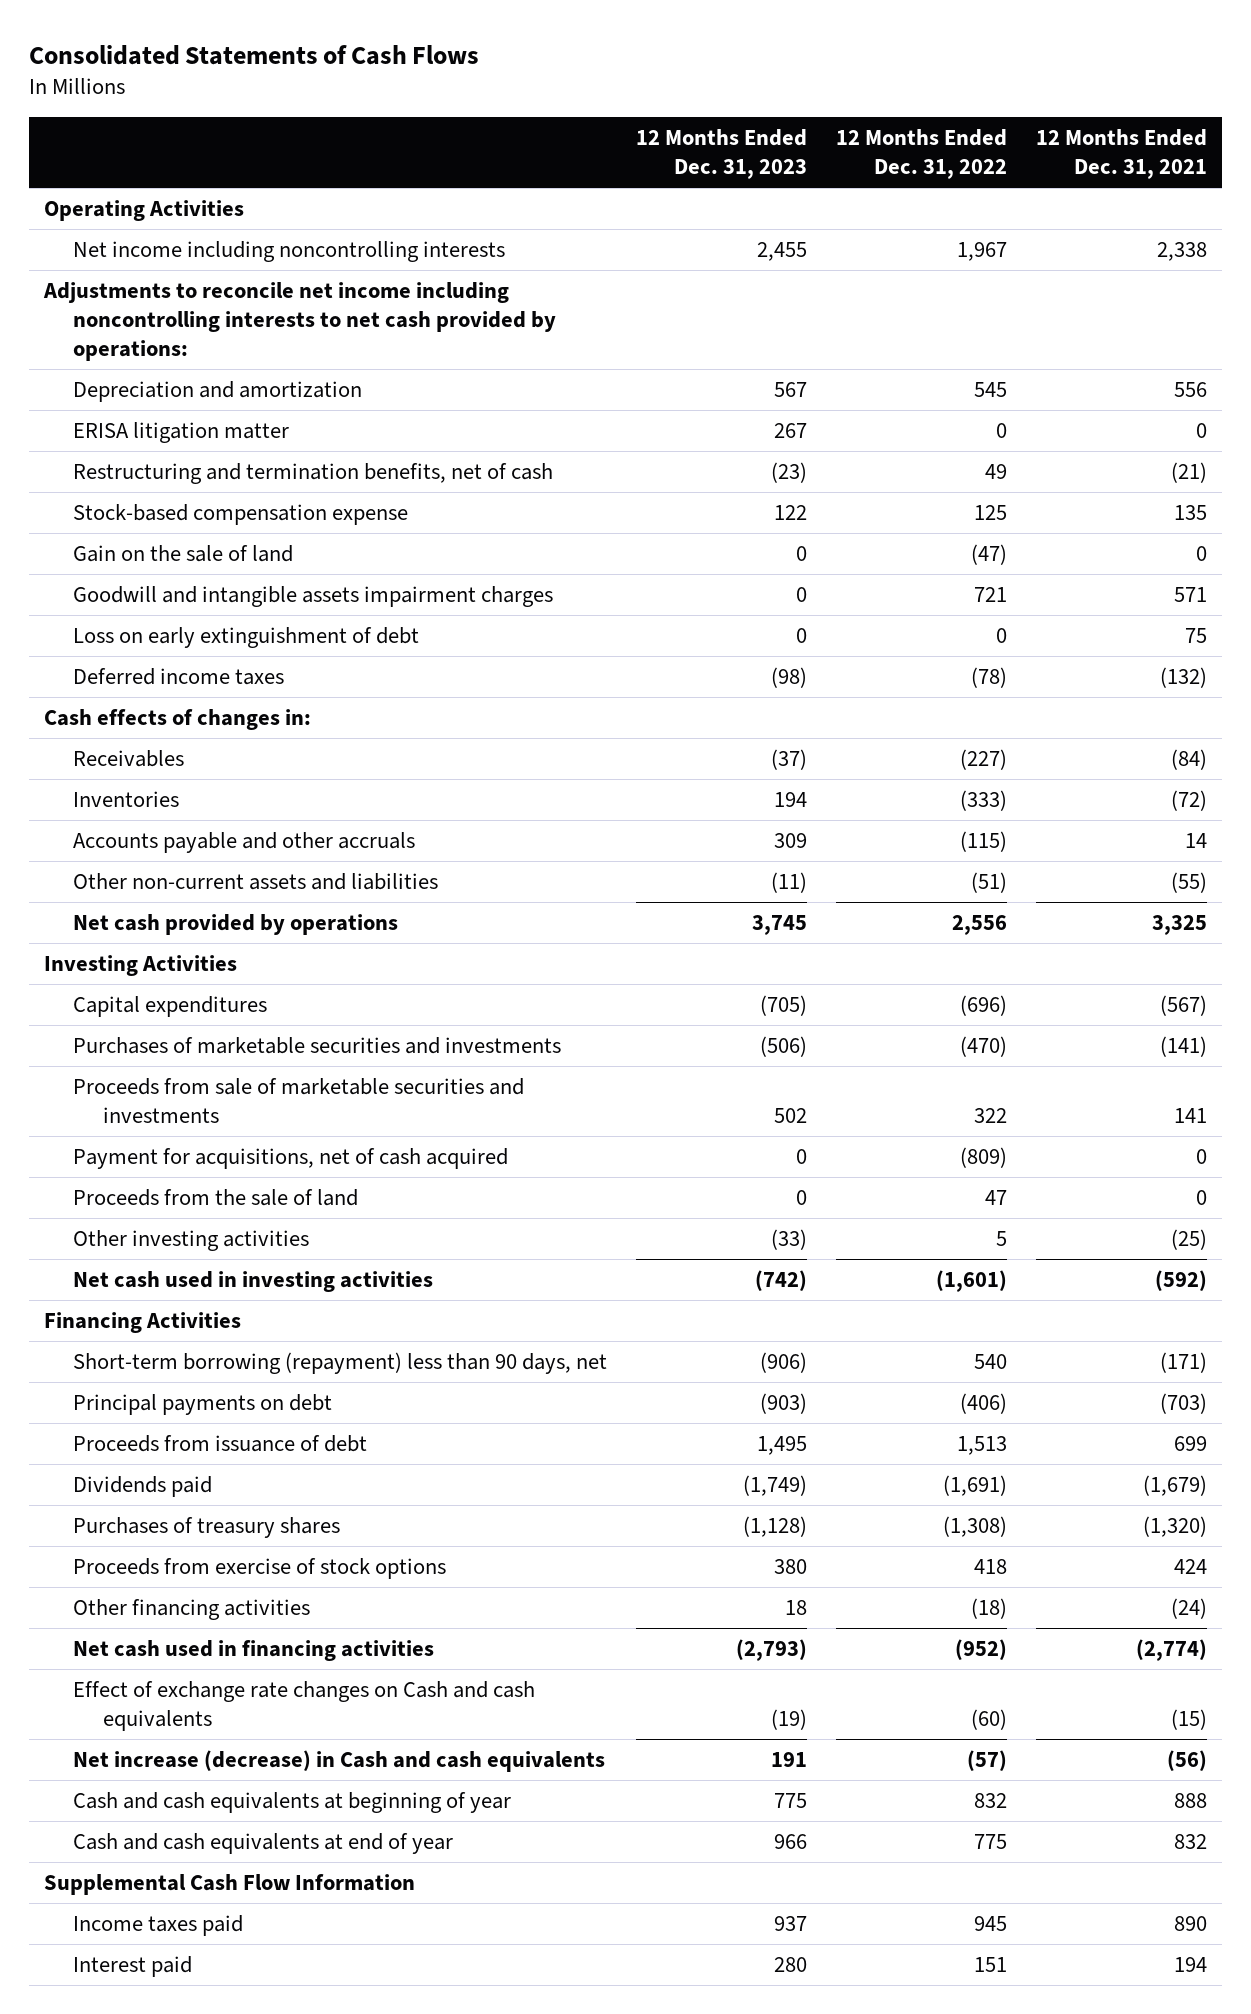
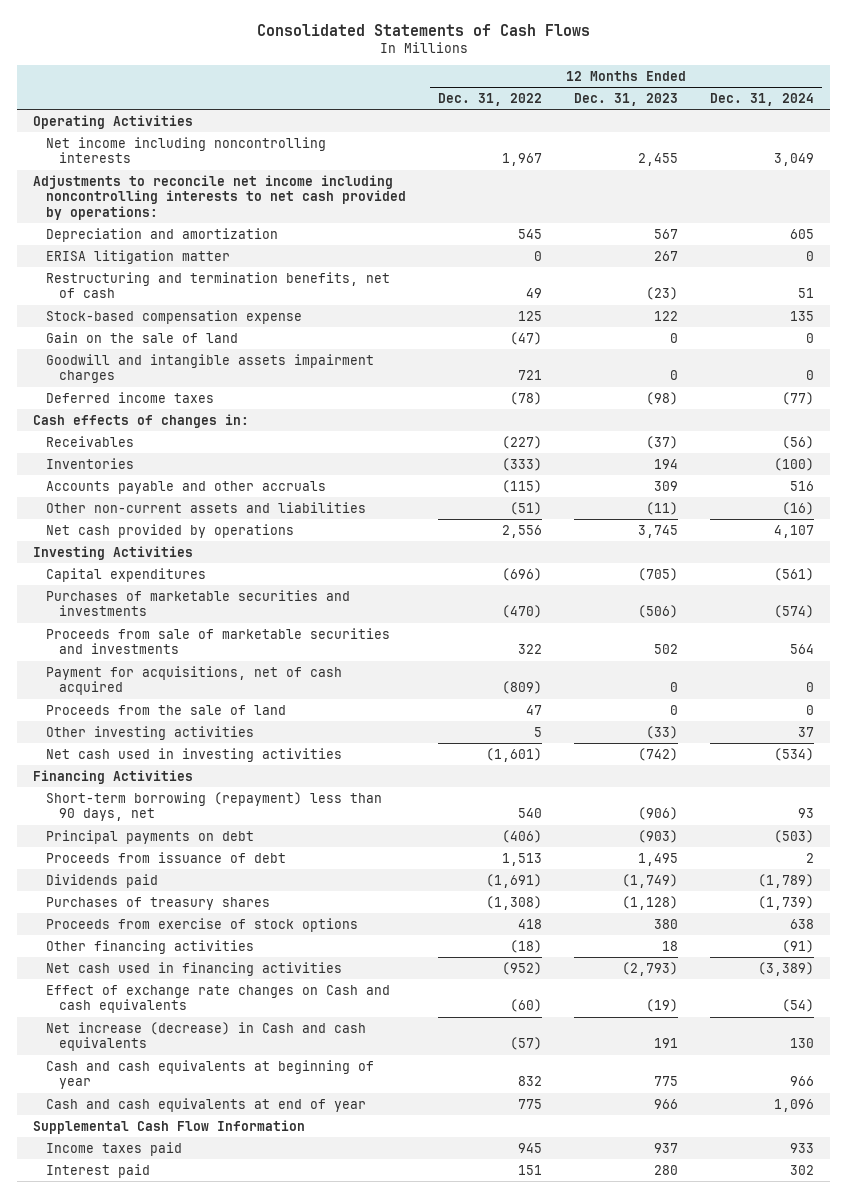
[1036,128,1208,180] 12 Months Ended Dec. 31, 2021 -> none
none -> [710,92,815,106] Dec. 31, 2024
[73,626,420,648] Loss on early extinguishment of debt -> none

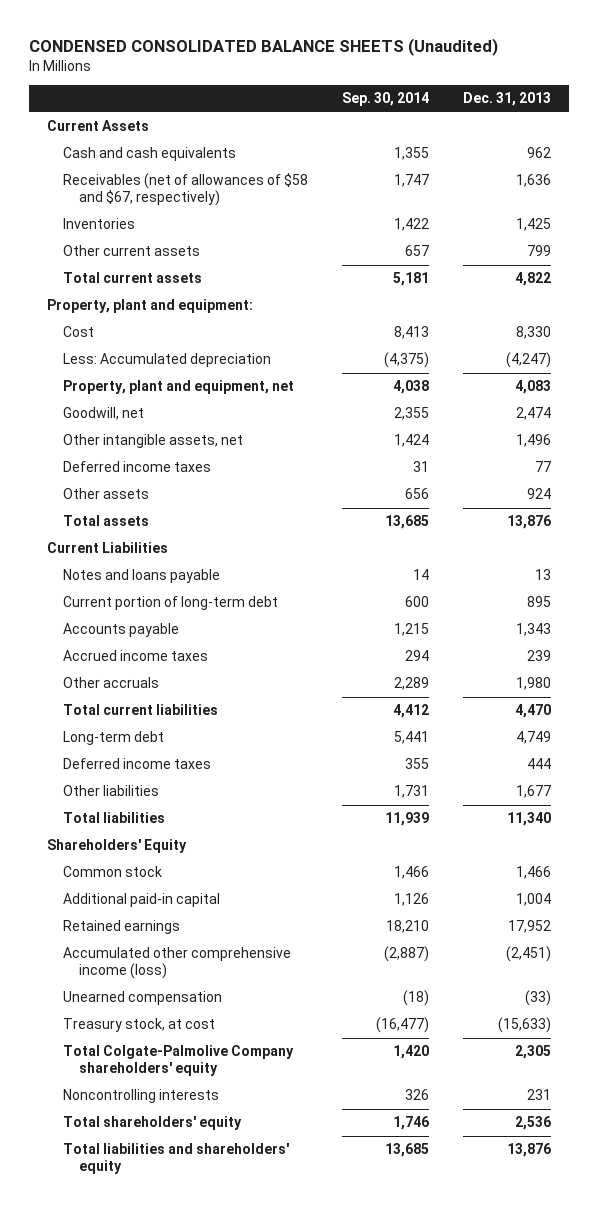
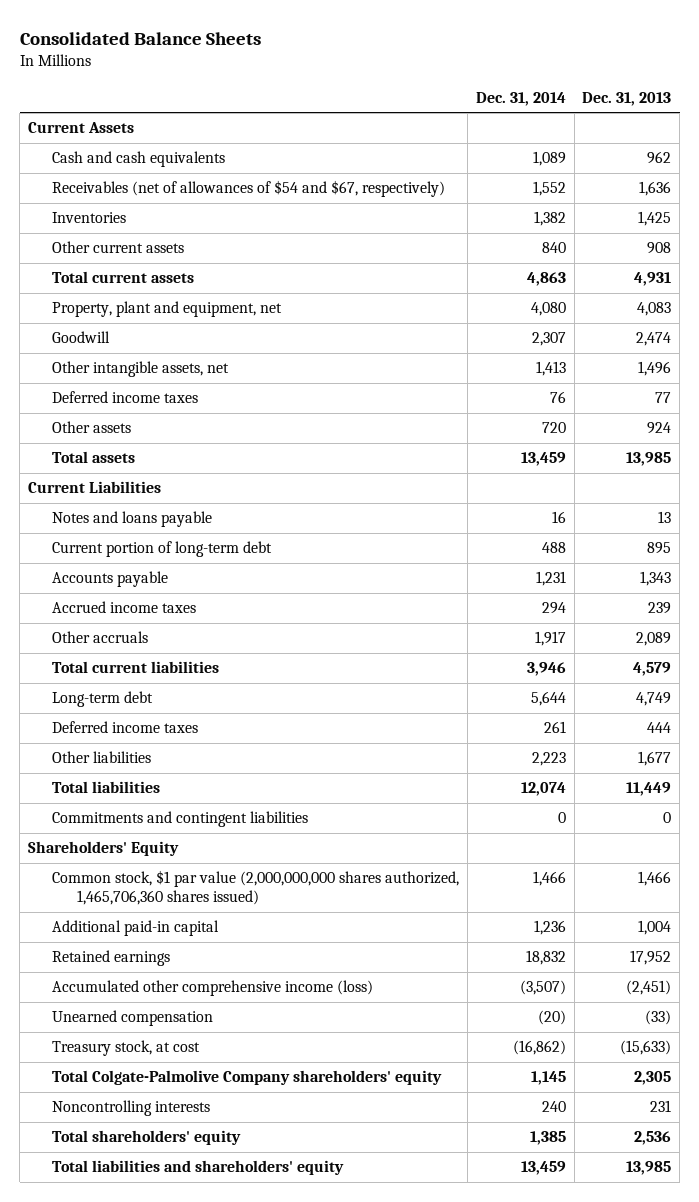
[29,37,499,56] CONDENSED CONSOLIDATED BALANCE SHEETS (Unaudited) -> [19,31,261,45] Consolidated Balance Sheets
[342,92,430,107] Sep. 30, 2014 -> none
none -> [475,91,566,106] Dec. 31, 2014
[62,173,308,207] Receivables (net of allowances of $58 and $67, respectively) -> [52,180,446,198] Receivables (net of allowances of $54 and $67, respectively)
[46,299,253,314] Property, plant and equipment: -> none
[62,326,94,338] Cost -> none
[62,353,271,368] Less: Accumulated depreciation -> none
[527,245,552,257] 799 -> [647,242,672,255] 908
[515,272,552,287] 4,822 -> [634,272,672,287] 4,931
[62,407,144,421] Goodwill, net -> [52,331,111,344] Goodwill
[507,515,552,530] 13,876 -> [626,452,672,467] 13,985
[516,677,552,691] 1,980 -> [636,632,672,647] 2,089
[515,704,552,719] 4,470 -> [633,662,672,677] 4,579
[507,812,552,827] 11,340 -> [626,782,672,797] 11,449
none -> [52,811,309,828] Commitments and contingent liabilities
[62,866,162,878] Common stock -> [52,870,460,906] Common stock, $1 par value (2,000,000,000 shares authorized, 1,465,706,360 shares issued)
[507,1143,552,1158] 13,876 -> [626,1161,672,1176] 13,985

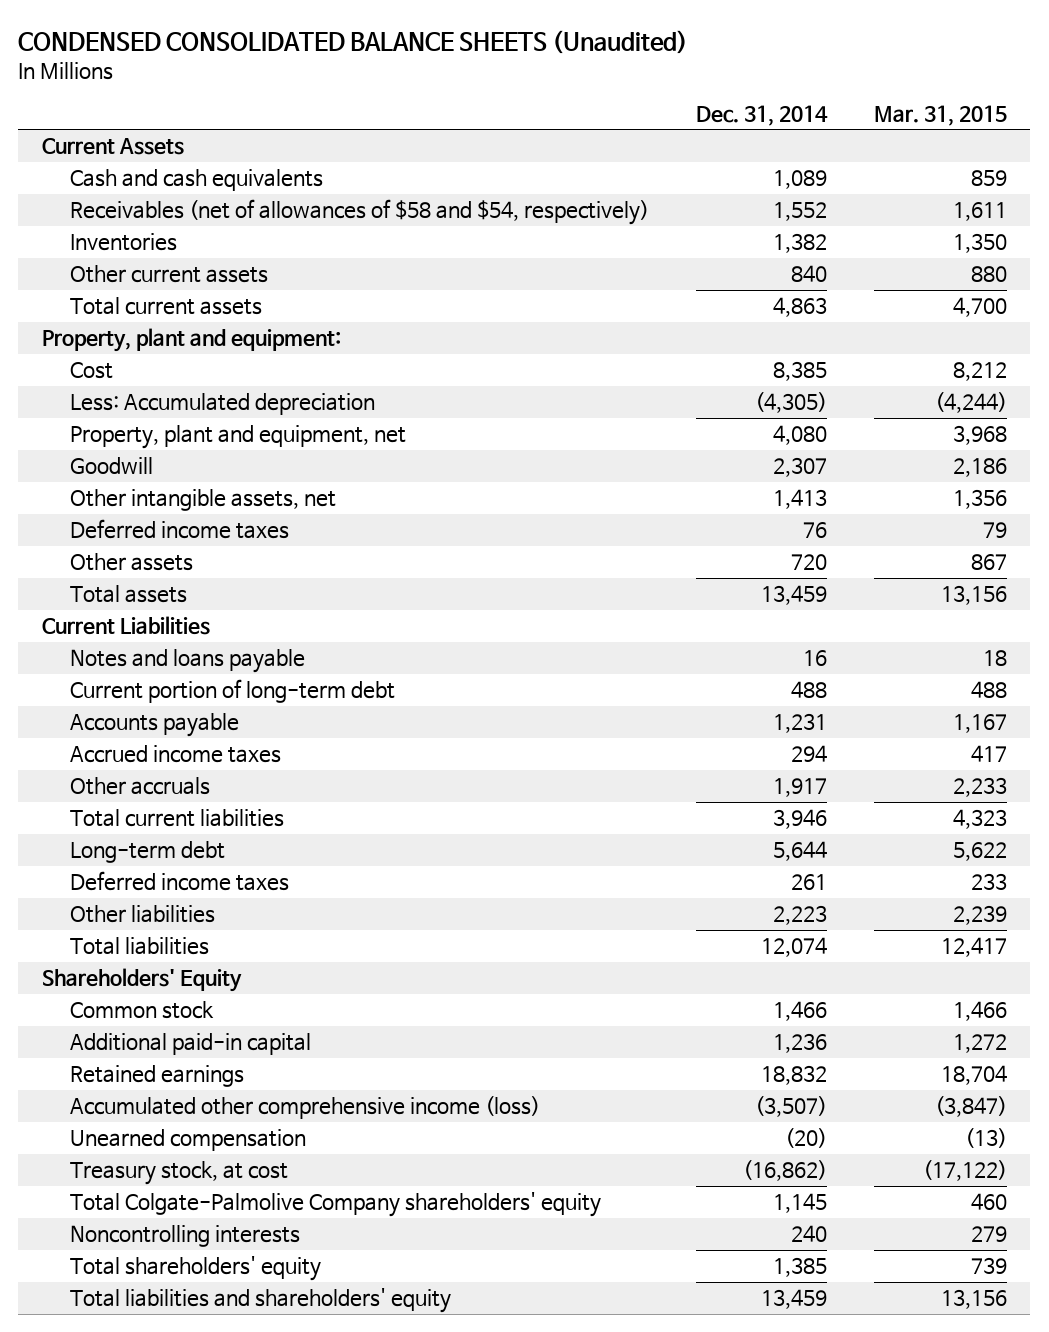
[19,31,261,45] Consolidated Balance Sheets -> [18,30,689,55] CONDENSED CONSOLIDATED BALANCE SHEETS (Unaudited)
[582,91,672,106] Dec. 31, 2013 -> none
none -> [873,104,1007,126] Mar. 31, 2015
[52,180,446,198] Receivables (net of allowances of $54 and $67, respectively) -> [70,199,650,226] Receivables (net of allowances of $58 and $54, respectively)
none -> [41,328,341,353] Property, plant and equipment:
none -> [70,362,114,380] Cost
none -> [70,393,376,416] Less: Accumulated depreciation
[52,811,309,828] Commitments and contingent liabilities -> none
[52,870,460,906] Common stock, $1 par value (2,000,000,000 shares authorized, 1,465,706,360 shares issued) -> [70,1001,215,1020] Common stock

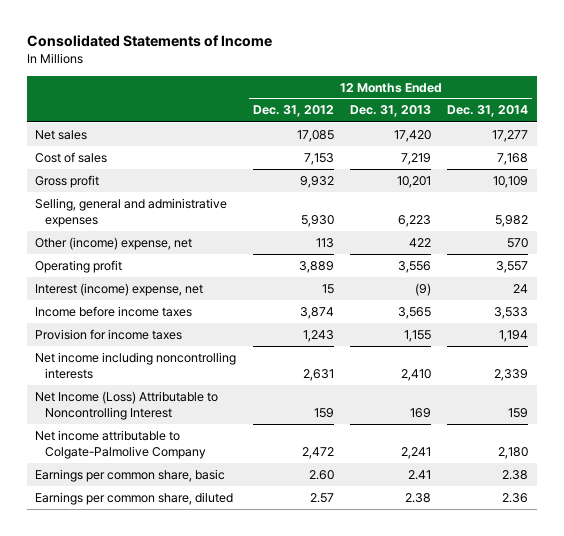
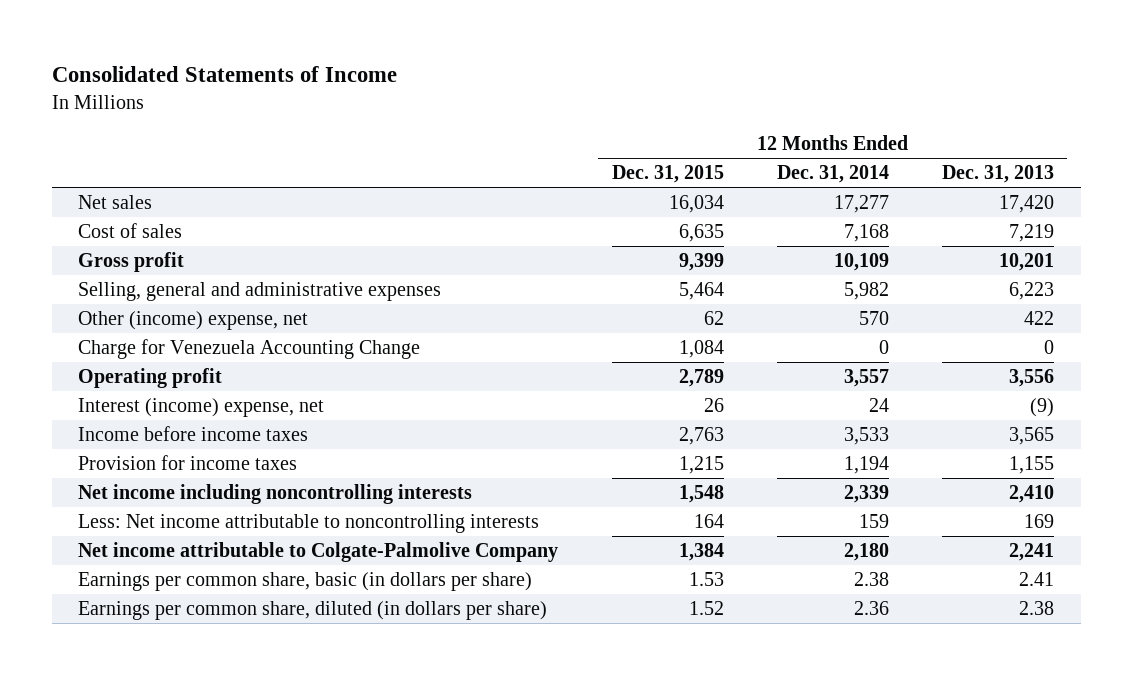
[252,105,334,118] Dec. 31, 2012 -> none
none -> [611,165,724,184] Dec. 31, 2015
none -> [78,339,421,360] Charge for Venezuela Accounting Change
[35,390,219,420] Net Income (Loss) Attributable to Noncontrolling Interest -> [78,514,540,534] Less: Net income attributable to noncontrolling interests
[35,468,226,482] Earnings per common share, basic -> [78,572,533,592] Earnings per common share, basic (in dollars per share)
[35,491,234,505] Earnings per common share, diluted -> [78,601,548,621] Earnings per common share, diluted (in dollars per share)

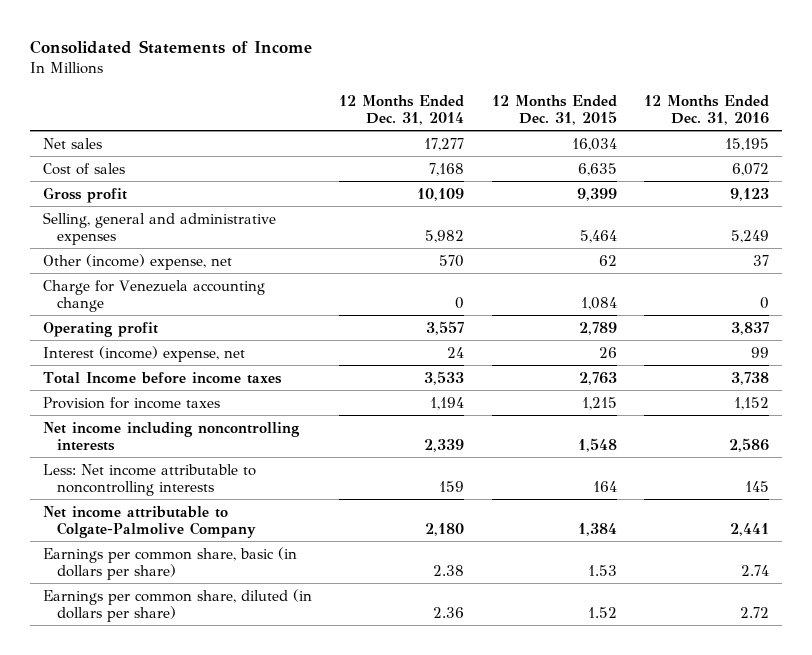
[942,165,1055,184] Dec. 31, 2013 -> none
none -> [643,94,769,125] 12 Months Ended Dec. 31, 2016
[78,339,421,360] Charge for Venezuela Accounting Change -> [43,279,266,312] Charge for Venezuela accounting change
[78,426,309,442] Income before income taxes -> [43,371,283,384] Total Income before income taxes

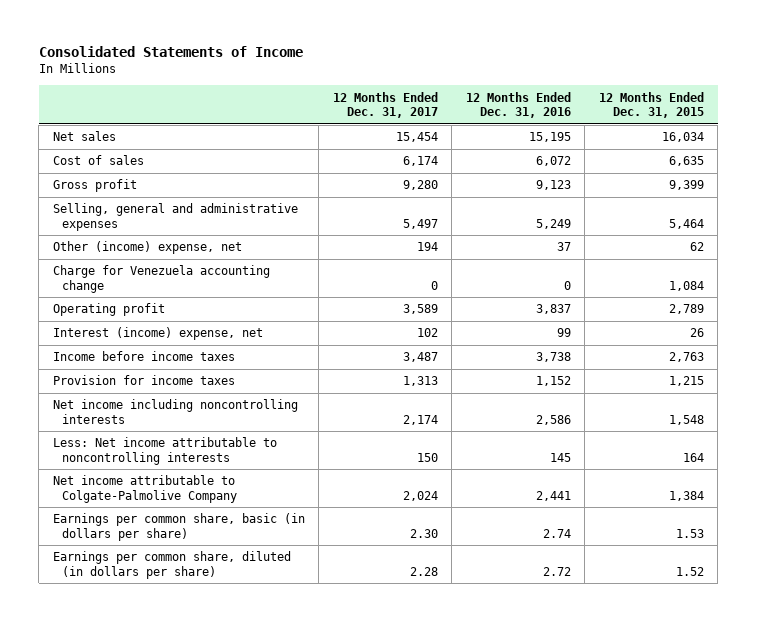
[339,94,465,125] 12 Months Ended Dec. 31, 2014 -> none
none -> [332,91,438,119] 12 Months Ended Dec. 31, 2017
[43,371,283,384] Total Income before income taxes -> [52,351,235,362] Income before income taxes

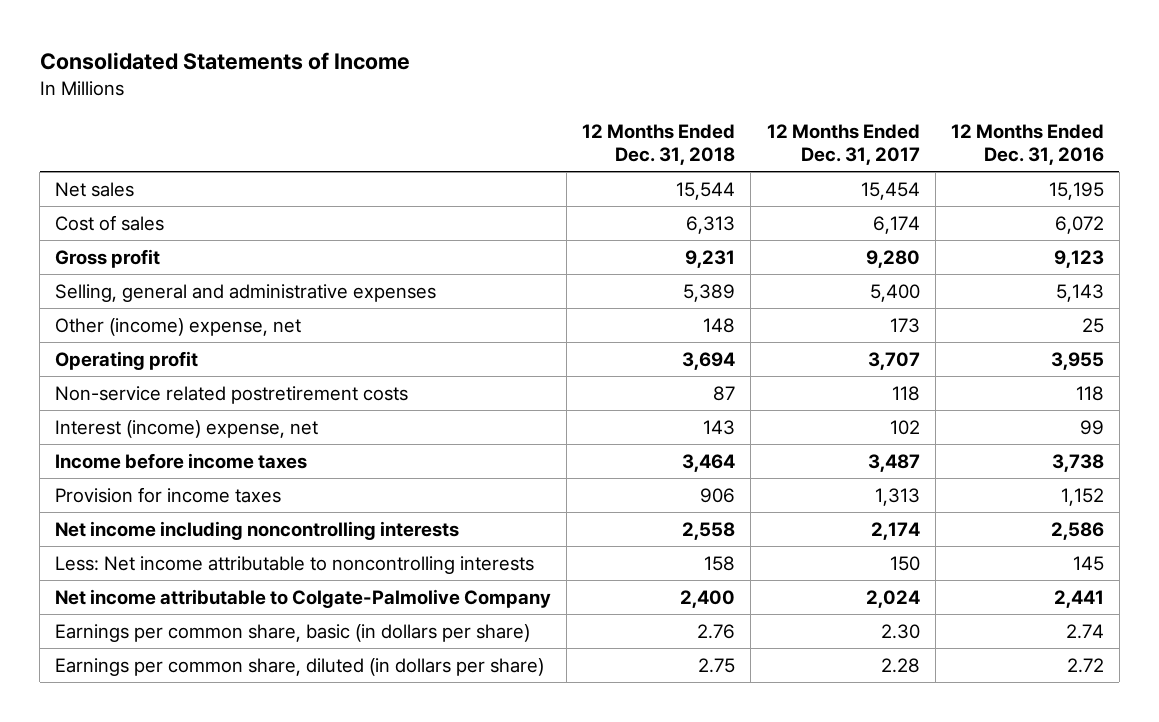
[598,91,704,119] 12 Months Ended Dec. 31, 2015 -> none
none -> [582,123,736,166] 12 Months Ended Dec. 31, 2018
[52,265,270,293] Charge for Venezuela accounting change -> none
[402,218,438,229] 5,497 -> [869,283,920,302] 5,400
[535,218,571,229] 5,249 -> [1055,283,1104,302] 5,143
[416,242,438,252] 194 -> [889,317,920,333] 173
[556,242,571,252] 37 -> [1081,317,1104,333] 25
[402,304,438,315] 3,589 -> [867,351,920,370] 3,707
[535,304,571,315] 3,837 -> [1050,351,1104,370] 3,955
none -> [55,385,409,404] Non-service related postretirement costs

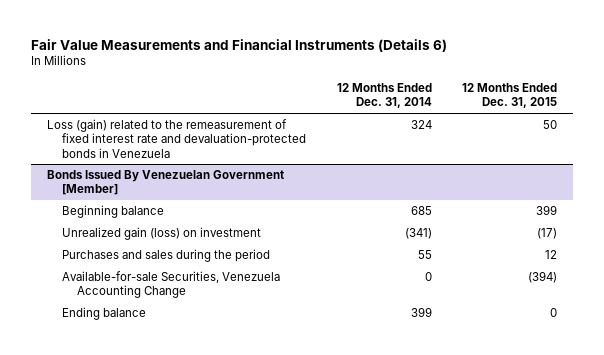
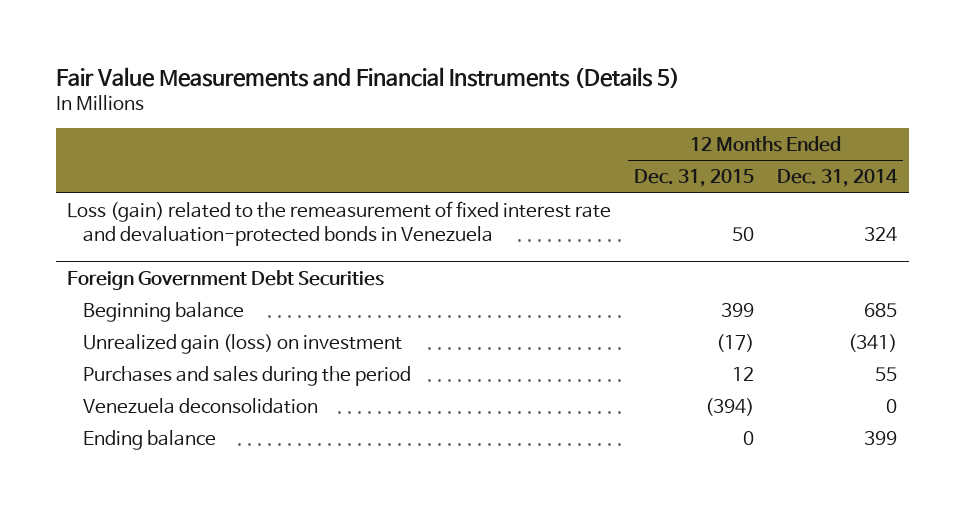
[31,38,448,52] Fair Value Measurements and Financial Instruments (Details 6) -> [55,66,680,88] Fair Value Measurements and Financial Instruments (Details 5)
[46,170,284,196] Bonds Issued By Venezuelan Government [Member] -> [67,269,385,290] Foreign Government Debt Securities
[61,271,280,299] Available-for-sale Securities, Venezuela Accounting Change -> [82,397,318,414] Venezuela deconsolidation

